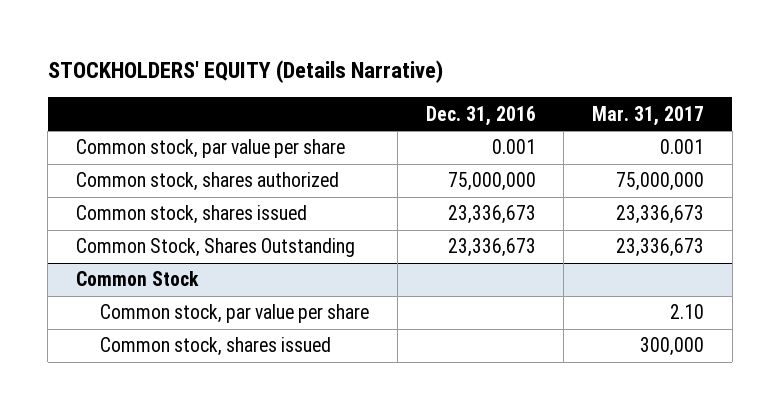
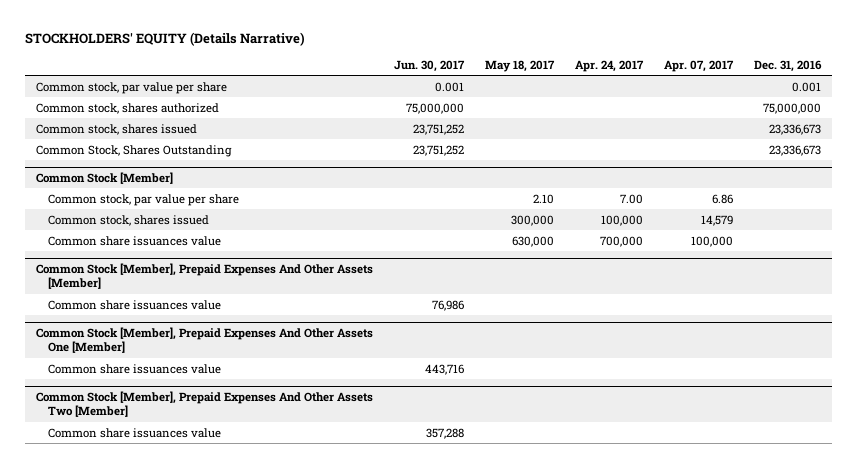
[592,105,705,126] Mar. 31, 2017 -> none
none -> [394,59,466,72] Jun. 30, 2017
none -> [485,59,556,72] May 18, 2017
none -> [575,59,645,72] Apr. 24, 2017
none -> [664,59,735,72] Apr. 07, 2017
[76,271,200,287] Common Stock -> [35,171,173,184] Common Stock [Member]
none -> [48,235,222,246] Common share issuances value
none -> [35,262,373,290] Common Stock [Member], Prepaid Expenses And Other Assets [Member]
none -> [48,299,222,310] Common share issuances value
none -> [35,326,373,354] Common Stock [Member], Prepaid Expenses And Other Assets One [Member]
none -> [48,363,222,374] Common share issuances value
none -> [35,390,373,418] Common Stock [Member], Prepaid Expenses And Other Assets Two [Member]
none -> [48,427,222,438] Common share issuances value

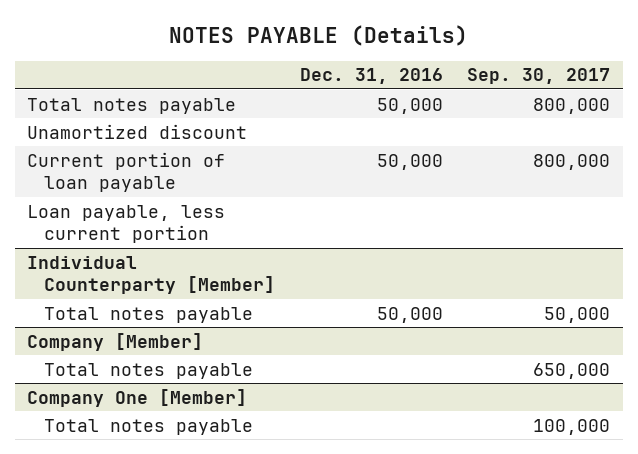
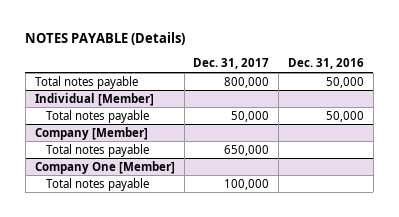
[467,68,611,85] Sep. 30, 2017 -> none
none -> [193,58,270,70] Dec. 31, 2017
[27,123,248,139] Unamortized discount -> none
[27,151,226,193] Current portion of loan payable -> none
[27,204,226,244] Loan payable, less current portion -> none
[27,255,275,295] Individual Counterparty [Member] -> [34,92,154,106] Individual [Member]

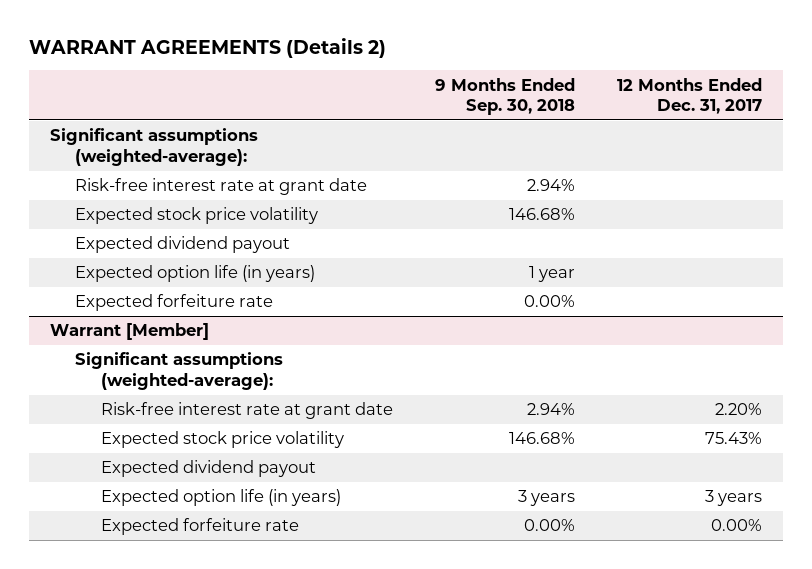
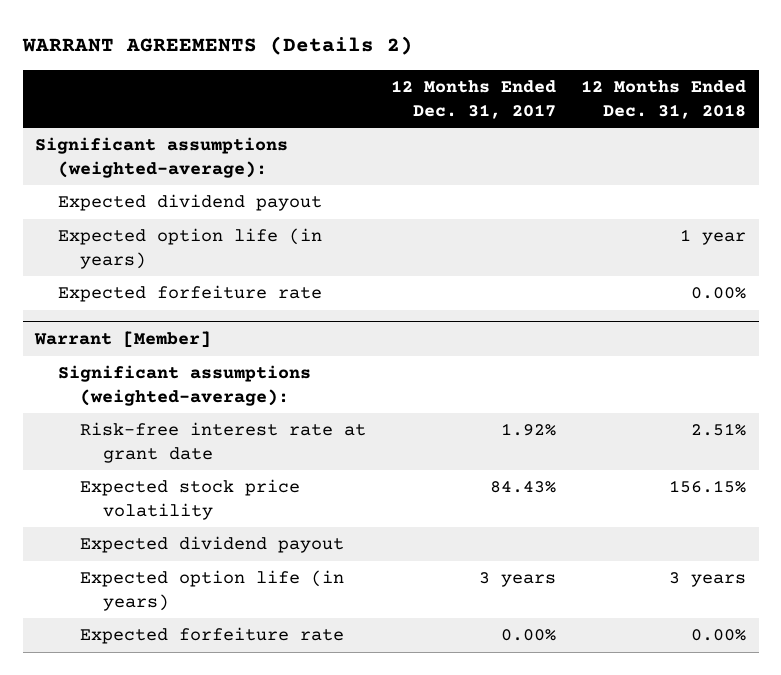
[434,77,575,115] 9 Months Ended Sep. 30, 2018 -> none
none -> [581,79,747,119] 12 Months Ended Dec. 31, 2018
[75,178,368,196] Risk-free interest rate at grant date -> none
[75,207,319,225] Expected stock price volatility -> none
[715,403,763,416] 2.20% -> [501,423,557,437] 1.92%
[705,432,763,445] 75.43% -> [490,481,557,494] 84.43%

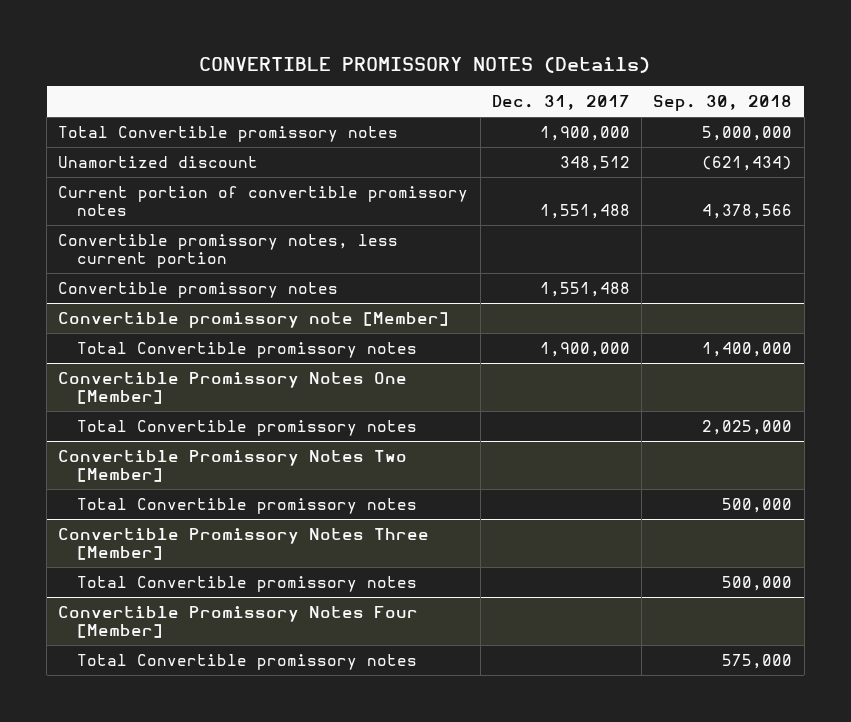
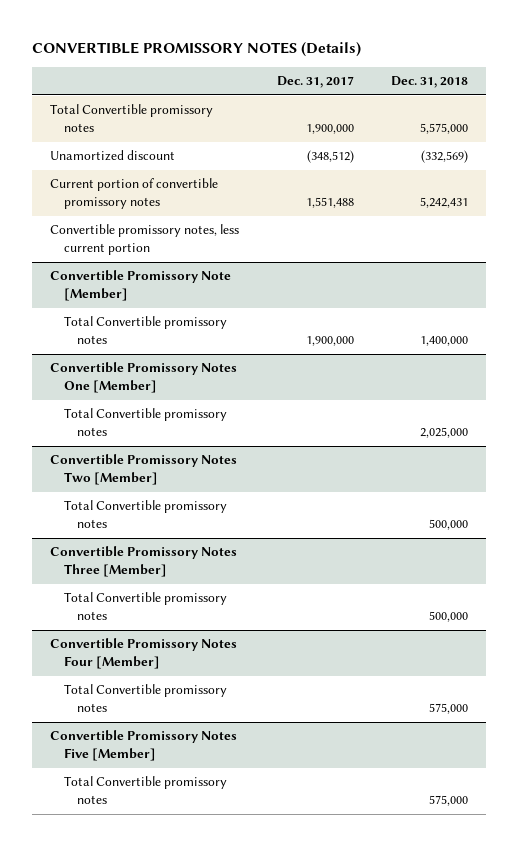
[653,95,793,112] Sep. 30, 2018 -> none
none -> [390,76,468,89] Dec. 31, 2018
[559,155,630,171] 348,512 -> [306,150,354,164] (348,512)
[58,281,339,298] Convertible promissory notes -> none
[58,311,450,328] Convertible promissory note [Member] -> [50,270,232,302] Convertible Promissory Note [Member]
none -> [50,730,238,762] Convertible Promissory Notes Five [Member]
none -> [63,776,227,805] Total Convertible promissory notes

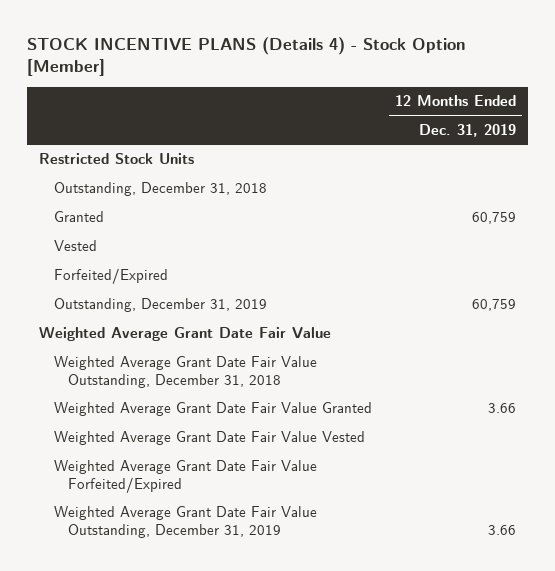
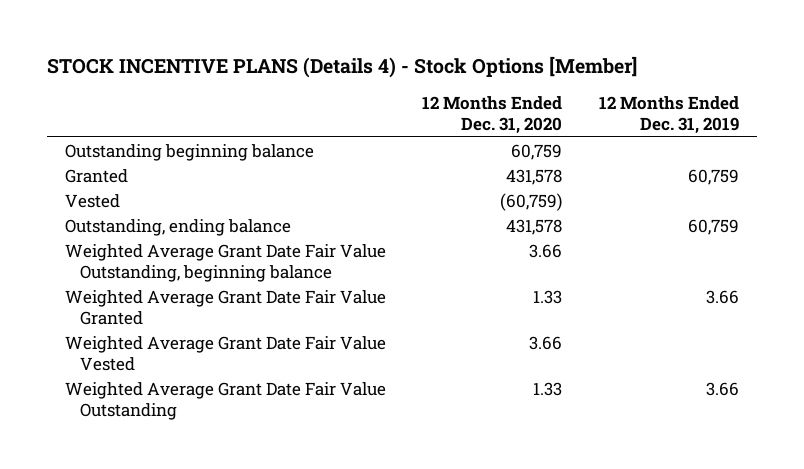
[26,36,466,77] STOCK INCENTIVE PLANS (Details 4) - Stock Option [Member] -> [46,56,637,79] STOCK INCENTIVE PLANS (Details 4) - Stock Options [Member]
none -> [422,96,563,135] 12 Months Ended Dec. 31, 2020
[38,153,194,165] Restricted Stock Units -> none
[53,182,267,197] Outstanding, December 31, 2018 -> [65,143,315,161] Outstanding beginning balance
[53,268,168,285] Forfeited/Expired -> none
[38,327,331,342] Weighted Average Grant Date Fair Value -> none
[53,298,267,313] Outstanding, December 31, 2019 -> [65,218,292,236] Outstanding, ending balance
[53,356,317,388] Weighted Average Grant Date Fair Value Outstanding, December 31, 2018 -> [65,243,387,282] Weighted Average Grant Date Fair Value Outstanding, beginning balance
[53,460,317,493] Weighted Average Grant Date Fair Value Forfeited/Expired -> none
[53,506,317,538] Weighted Average Grant Date Fair Value Outstanding, December 31, 2019 -> [65,381,387,420] Weighted Average Grant Date Fair Value Outstanding

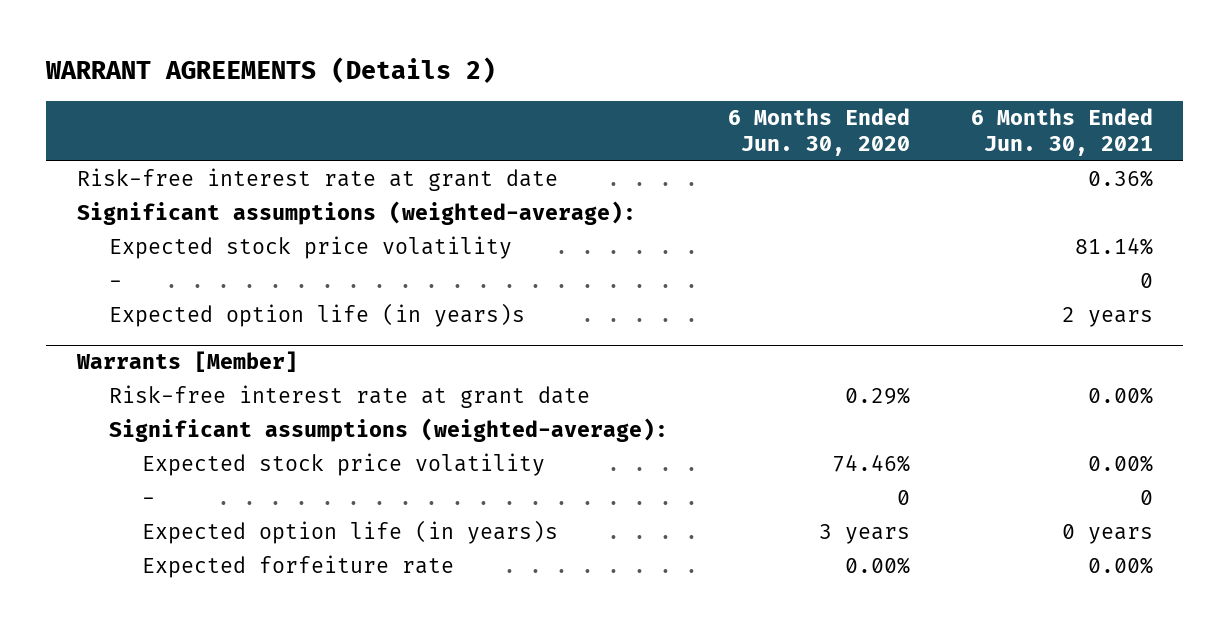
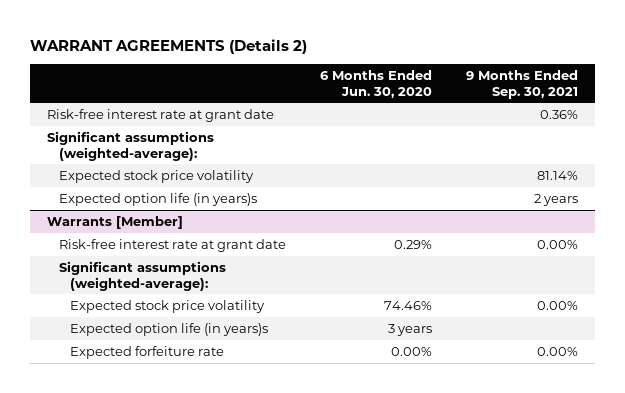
[970,107,1153,157] 6 Months Ended Jun. 30, 2021 -> none
none -> [465,69,578,99] 9 Months Ended Sep. 30, 2021
[109,280,123,289] - -> none
[142,497,156,506] - -> none

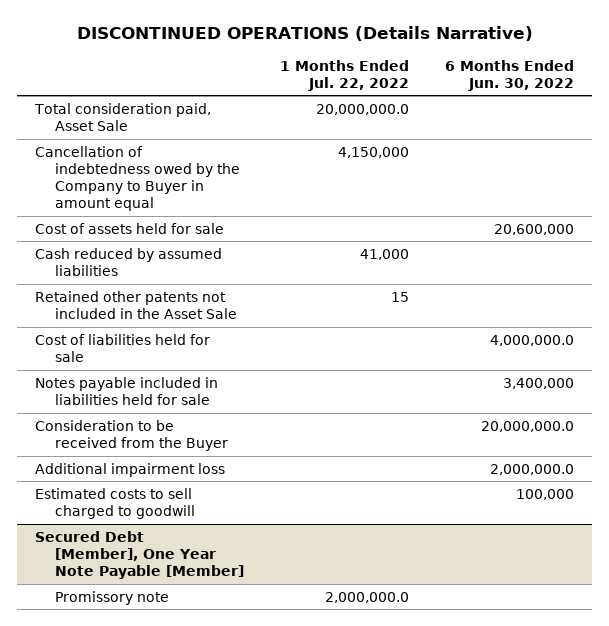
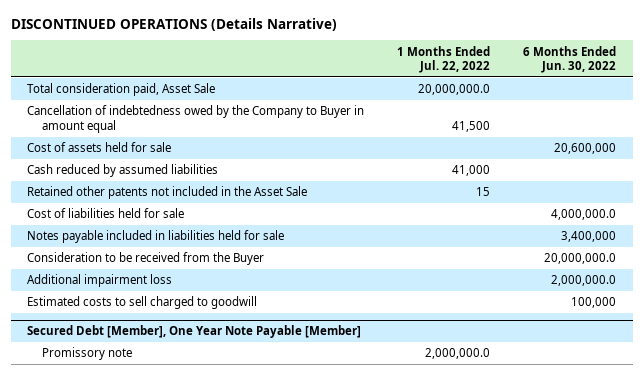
[338,146,410,158] 4,150,000 -> [452,120,491,132] 41,500

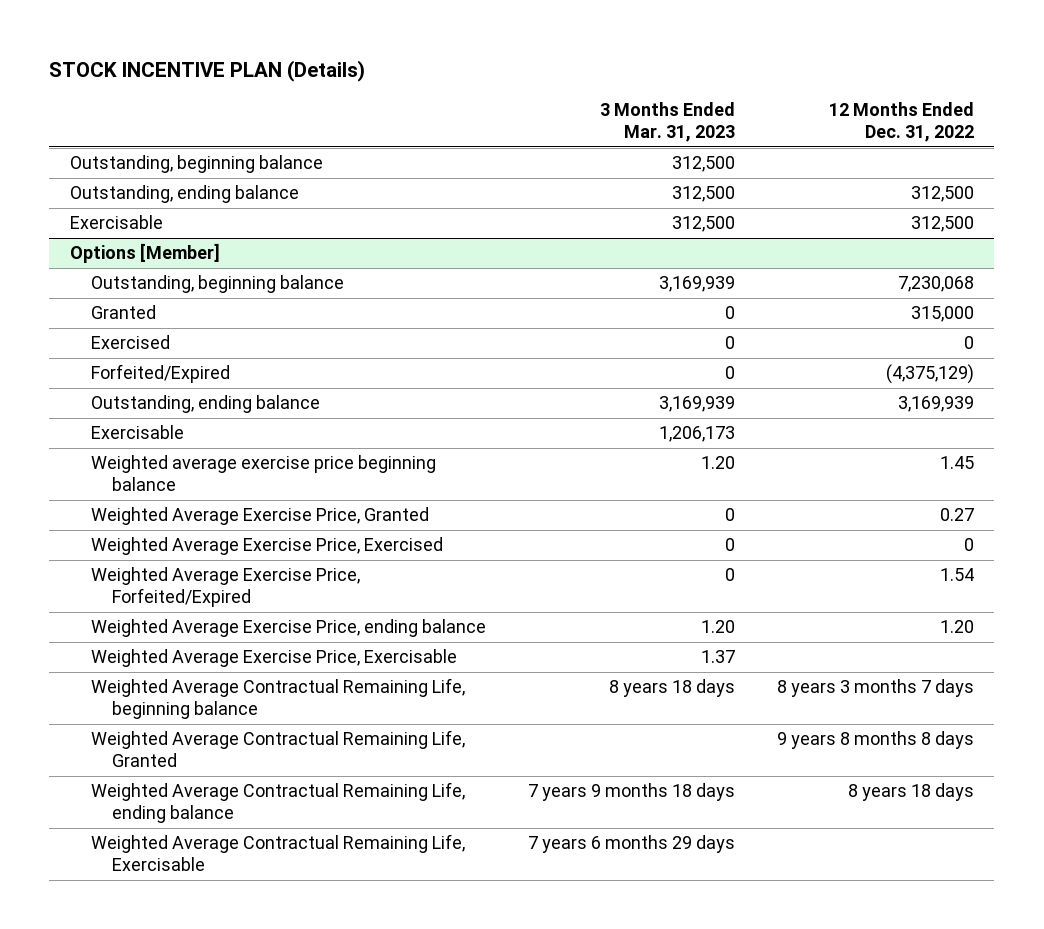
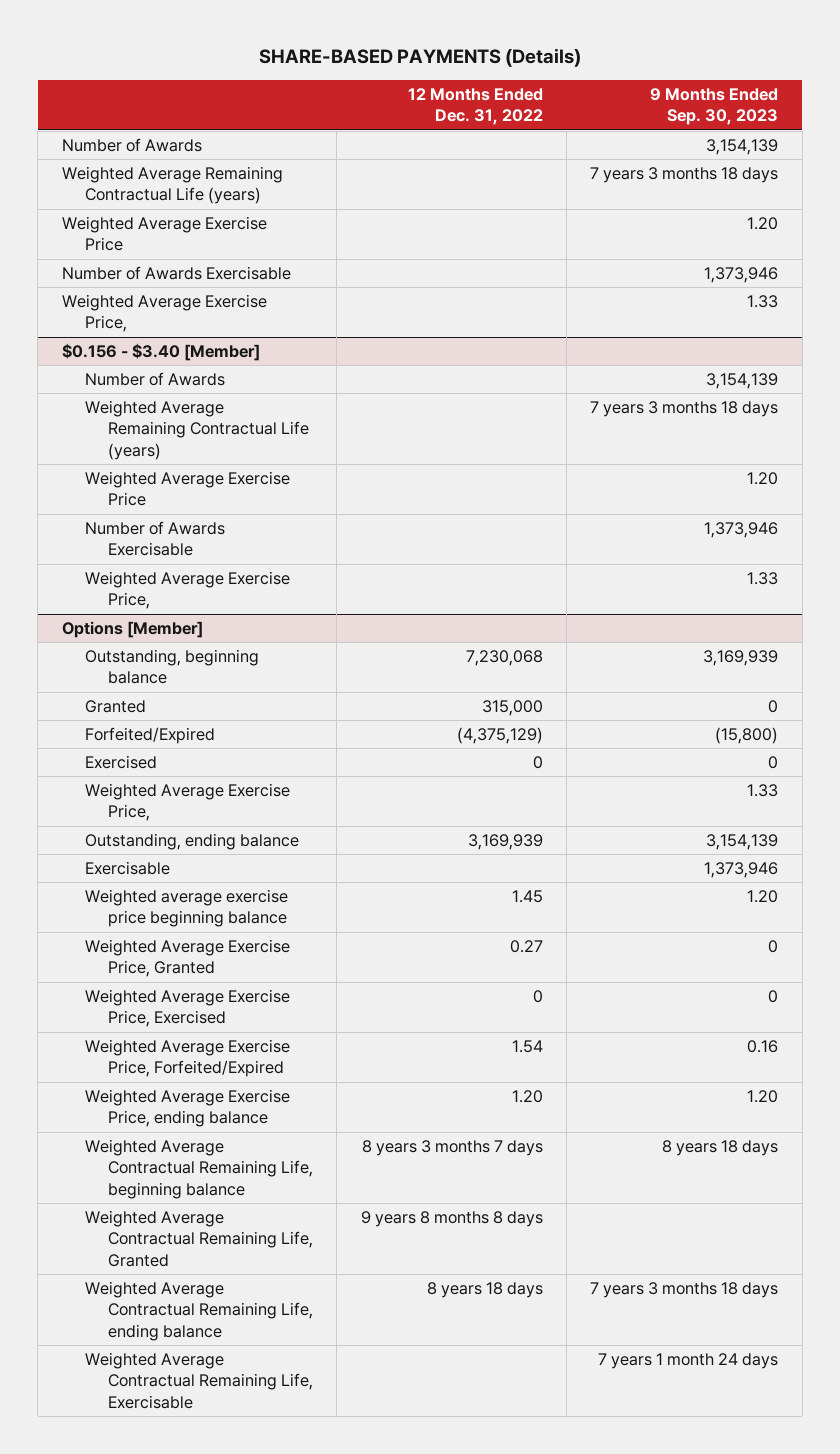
[49,60,366,83] STOCK INCENTIVE PLAN (Details) -> [258,48,581,68] SHARE-BASED PAYMENTS (Details)
[599,102,735,143] 3 Months Ended Mar. 31, 2023 -> none
none -> [650,87,779,126] 9 Months Ended Sep. 30, 2023
[70,155,324,174] Outstanding, beginning balance -> none
[70,185,300,204] Outstanding, ending balance -> none
[70,215,164,230] Exercisable -> none
none -> [61,138,202,153] Number of Awards
none -> [61,166,283,205] Weighted Average Remaining Contractual Life (years)
none -> [61,216,267,252] Weighted Average Exercise Price
none -> [61,266,291,281] Number of Awards Exercisable
none -> [61,294,267,333] Weighted Average Exercise Price,
none -> [61,343,260,362] $0.156 - $3.40 [Member]
none -> [84,372,225,387] Number of Awards
none -> [84,400,309,460] Weighted Average Remaining Contractual Life (years)
none -> [84,471,290,507] Weighted Average Exercise Price
none -> [84,521,225,557] Number of Awards Exercisable
none -> [84,571,290,610] Weighted Average Exercise Price,
[91,335,171,350] Exercised -> [84,755,157,770] Exercised
none -> [84,783,290,822] Weighted Average Exercise Price,
[91,649,458,668] Weighted Average Exercise Price, Exercisable -> none

